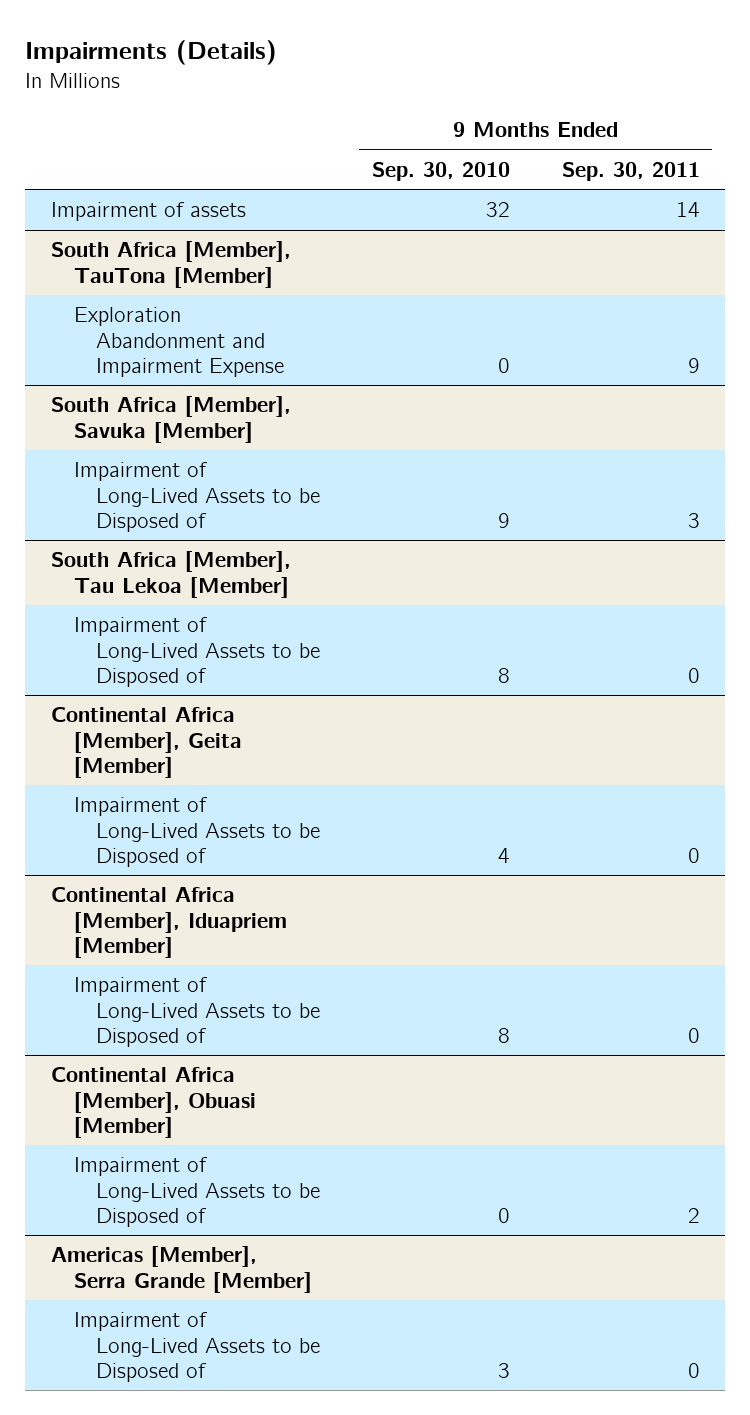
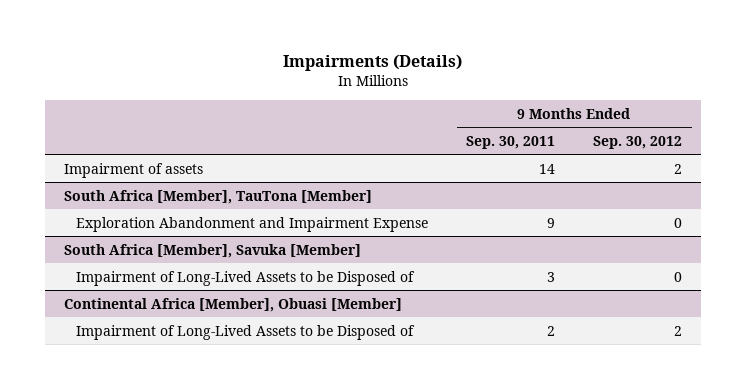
[371,161,510,181] Sep. 30, 2010 -> none
none -> [593,135,683,149] Sep. 30, 2012
[50,551,291,598] South Africa [Member], Tau Lekoa [Member] -> none
[73,617,321,687] Impairment of Long-Lived Assets to be Disposed of -> none
[50,707,242,778] Continental Africa [Member], Geita [Member] -> none
[73,797,321,867] Impairment of Long-Lived Assets to be Disposed of -> none
[50,887,287,958] Continental Africa [Member], Iduapriem [Member] -> none
[73,977,321,1047] Impairment of Long-Lived Assets to be Disposed of -> none
[50,1246,312,1293] Americas [Member], Serra Grande [Member] -> none
[73,1312,321,1382] Impairment of Long-Lived Assets to be Disposed of -> none

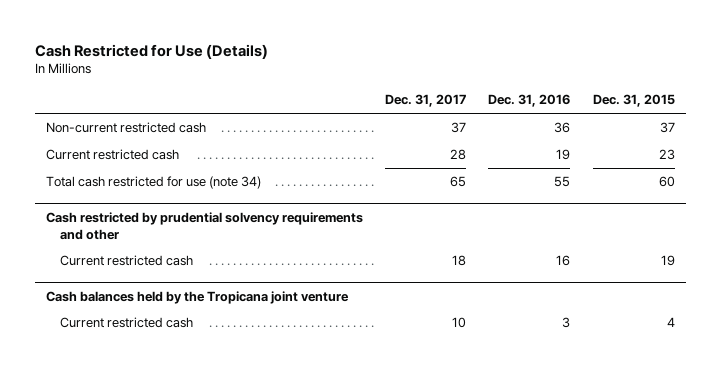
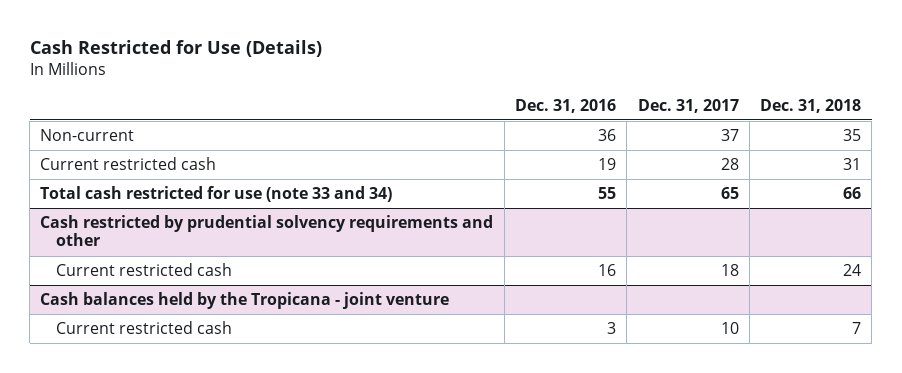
[592,94,675,108] Dec. 31, 2015 -> none
none -> [760,98,862,113] Dec. 31, 2018
[46,122,207,134] Non-current restricted cash -> [40,129,135,142] Non-current
[46,176,262,190] Total cash restricted for use (note 34) -> [40,186,393,203] Total cash restricted for use (note 33 and 34)
[46,290,350,304] Cash balances held by the Tropicana joint venture -> [40,292,450,310] Cash balances held by the Tropicana - joint venture

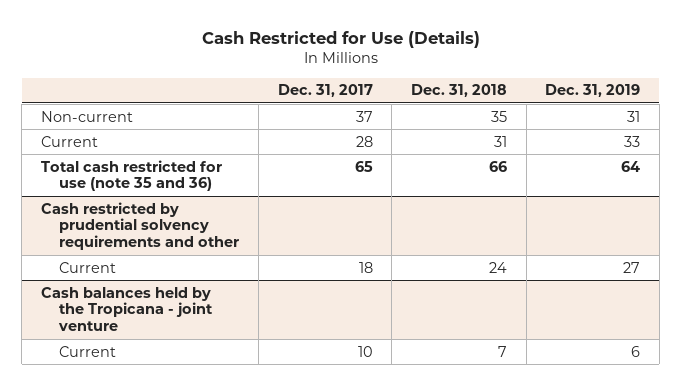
[514,98,616,113] Dec. 31, 2016 -> none
none -> [545,84,641,98] Dec. 31, 2019
[40,157,217,171] Current restricted cash -> [40,135,98,147] Current
[40,186,393,203] Total cash restricted for use (note 33 and 34) -> [40,159,222,192] Total cash restricted for use (note 35 and 36)
[56,263,233,277] Current restricted cash -> [59,261,117,273] Current
[56,321,233,335] Current restricted cash -> [59,345,117,357] Current

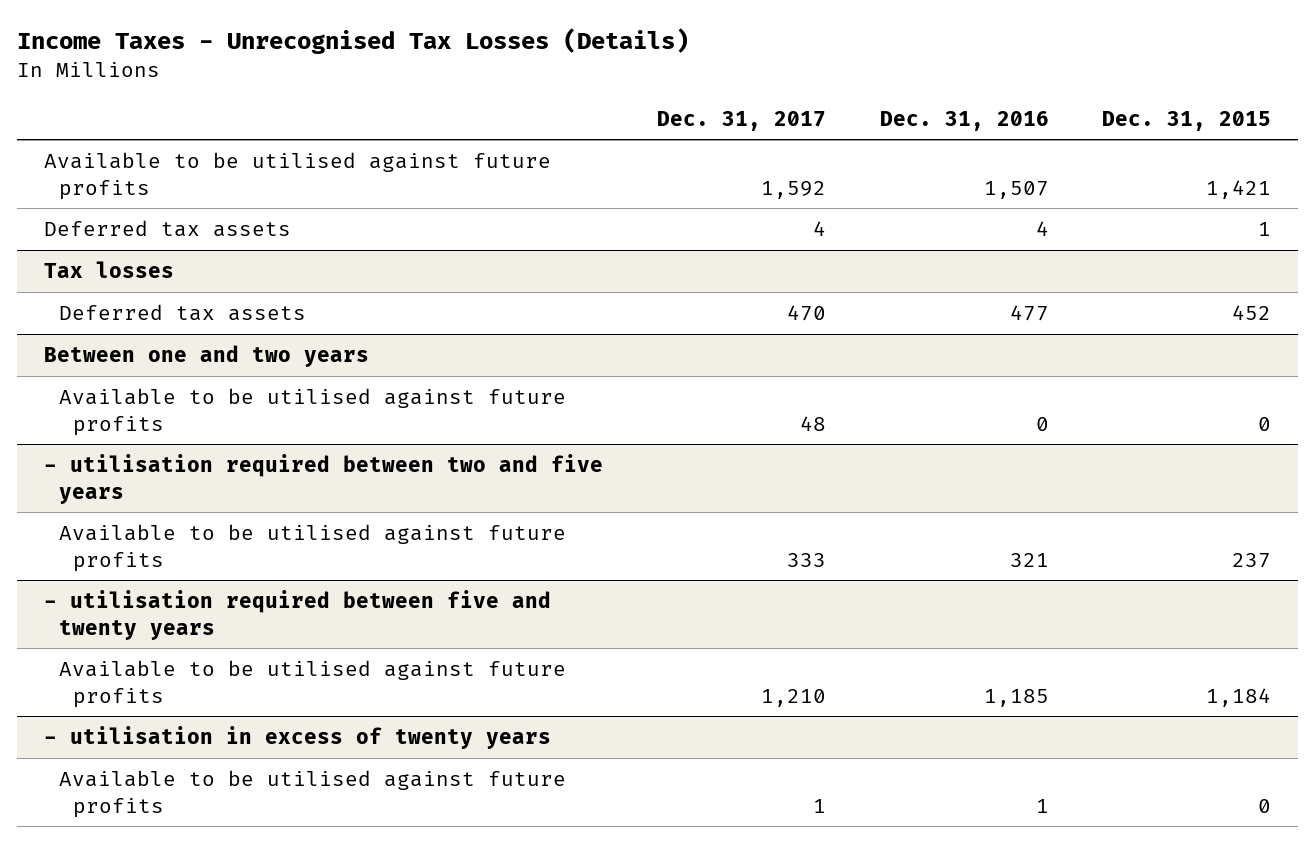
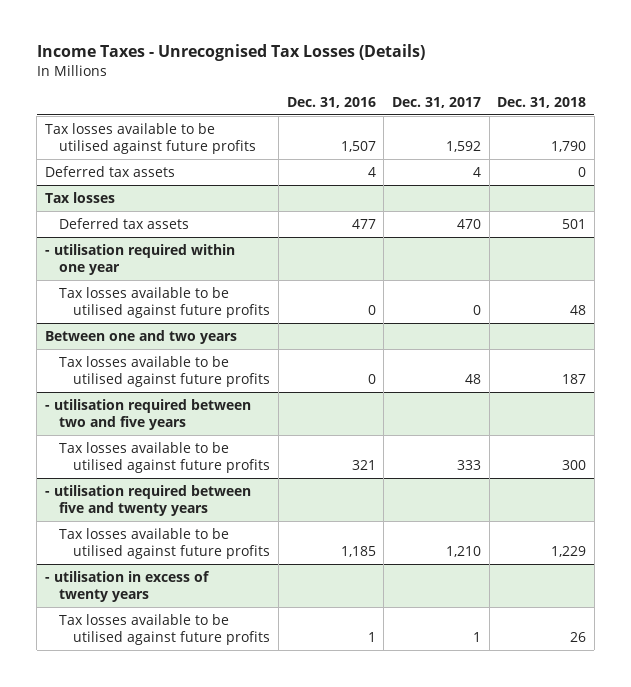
[1102,110,1272,131] Dec. 31, 2015 -> none
none -> [497,96,587,108] Dec. 31, 2018
[43,152,551,200] Available to be utilised against future profits -> [44,122,257,154] Tax losses available to be utilised against future profits
none -> [44,243,235,275] - utilisation required within one year
none -> [59,286,271,318] Tax losses available to be utilised against future profits
[58,388,566,436] Available to be utilised against future profits -> [59,355,271,387] Tax losses available to be utilised against future profits
[58,524,566,572] Available to be utilised against future profits -> [59,441,271,473] Tax losses available to be utilised against future profits
[58,660,566,708] Available to be utilised against future profits -> [59,527,271,559] Tax losses available to be utilised against future profits
[58,770,566,818] Available to be utilised against future profits -> [59,613,271,645] Tax losses available to be utilised against future profits

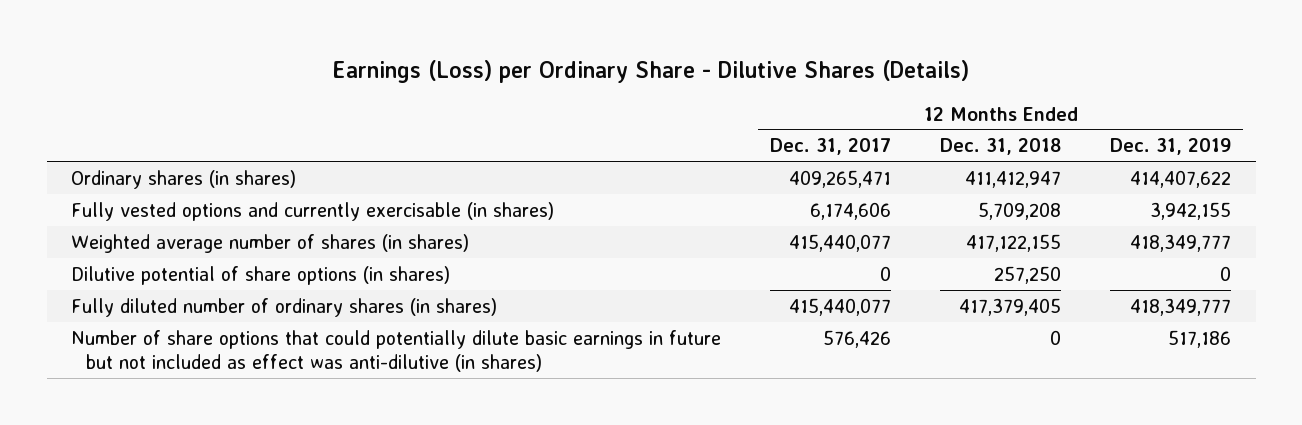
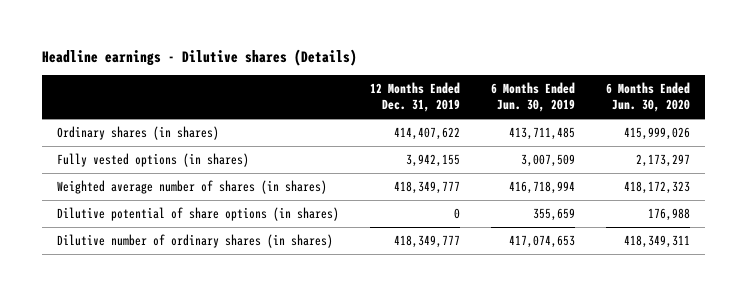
[332,59,970,83] Earnings (Loss) per Ordinary Share - Dilutive Shares (Details) -> [41,48,357,66] Headline earnings - Dilutive shares (Details)
[770,138,892,156] Dec. 31, 2017 -> none
[940,138,1062,156] Dec. 31, 2018 -> none
none -> [490,81,575,113] 6 Months Ended Jun. 30, 2019
none -> [605,81,690,113] 6 Months Ended Jun. 30, 2020
[71,201,555,221] Fully vested options and currently exercisable (in shares) -> [56,152,249,167] Fully vested options (in shares)
[71,329,722,372] Number of share options that could potentially dilute basic earnings in future but not included as effect was anti-dilutive (in shares) -> none
[71,297,498,317] Fully diluted number of ordinary shares (in shares) -> [56,233,333,248] Dilutive number of ordinary shares (in shares)

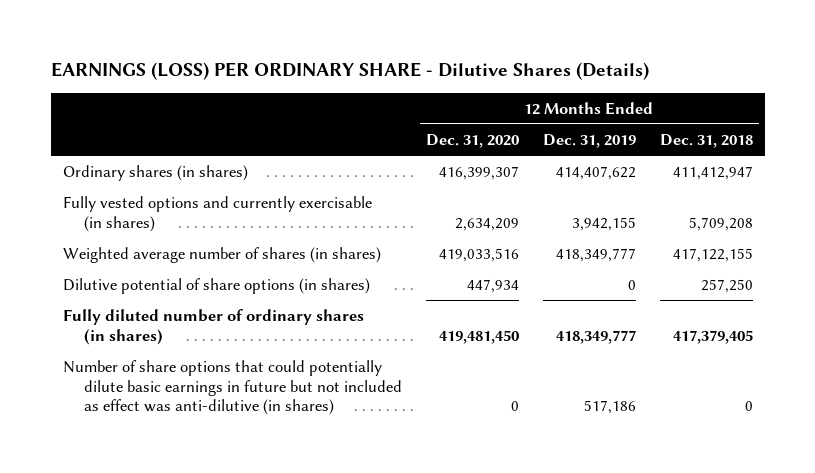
[41,48,357,66] Headline earnings - Dilutive shares (Details) -> [50,62,649,81] EARNINGS (LOSS) PER ORDINARY SHARE - Dilutive Shares (Details)
[490,81,575,113] 6 Months Ended Jun. 30, 2019 -> none
[605,81,690,113] 6 Months Ended Jun. 30, 2020 -> none
none -> [425,133,519,148] Dec. 31, 2020
none -> [659,133,753,148] Dec. 31, 2018
[56,152,249,167] Fully vested options (in shares) -> [62,195,372,232] Fully vested options and currently exercisable (in shares)
[56,233,333,248] Dilutive number of ordinary shares (in shares) -> [62,308,364,345] Fully diluted number of ordinary shares (in shares)
none -> [62,359,402,416] Number of share options that could potentially dilute basic earnings in future but not included as effect was anti-dilutive (in shares)

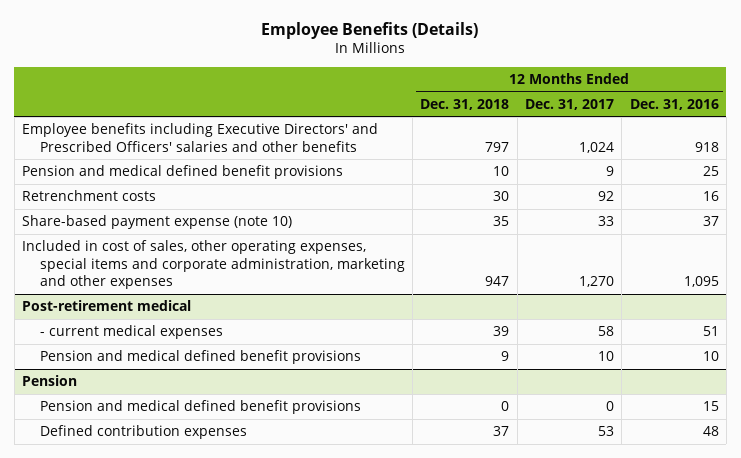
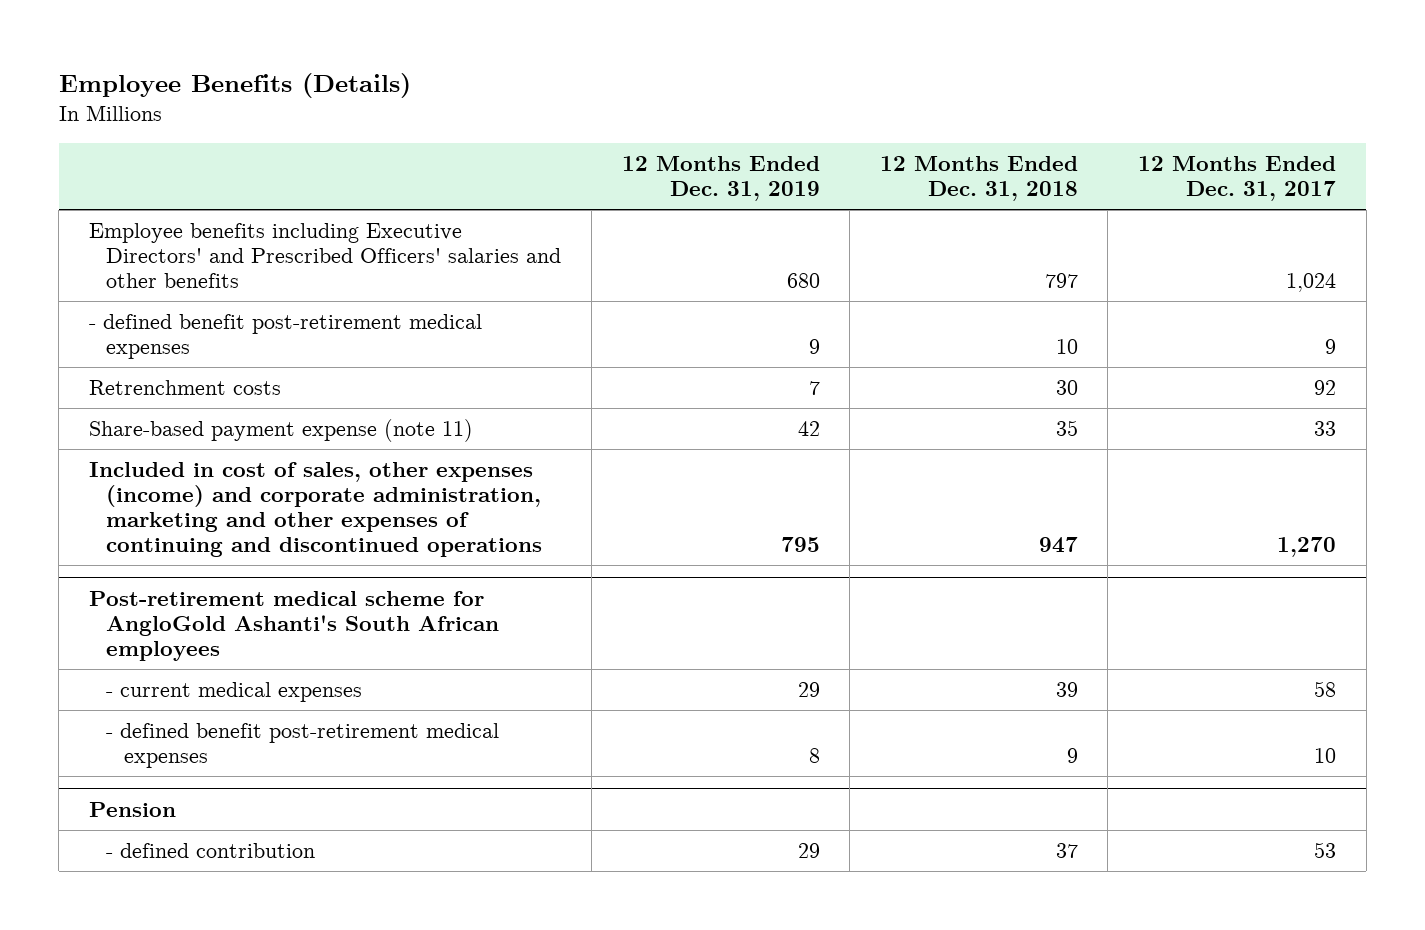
[629,98,719,110] Dec. 31, 2016 -> none
none -> [621,155,820,201] 12 Months Ended Dec. 31, 2019
[22,165,344,180] Pension and medical defined benefit provisions -> [88,314,482,360] - defined benefit post-retirement medical expenses
[22,300,192,312] Post-retirement medical -> none
[22,215,293,230] Share-based payment expense (note 10) -> [88,419,473,443] Share-based payment expense (note 11)
[22,240,405,290] Included in cost of sales, other operating expenses, special items and corporate administration, marketing and other expenses -> [88,462,543,558] Included in cost of sales, other expenses (income) and corporate administration, marketing and other expenses of continuing and discontinued operations
none -> [88,590,500,661] Post-retirement medical scheme for AngloGold Ashanti's South African employees
[39,350,361,365] Pension and medical defined benefit provisions -> [106,723,500,769] - defined benefit post-retirement medical expenses
[39,400,361,415] Pension and medical defined benefit provisions -> none
[39,425,247,440] Defined contribution expenses -> [106,843,316,859] - defined contribution

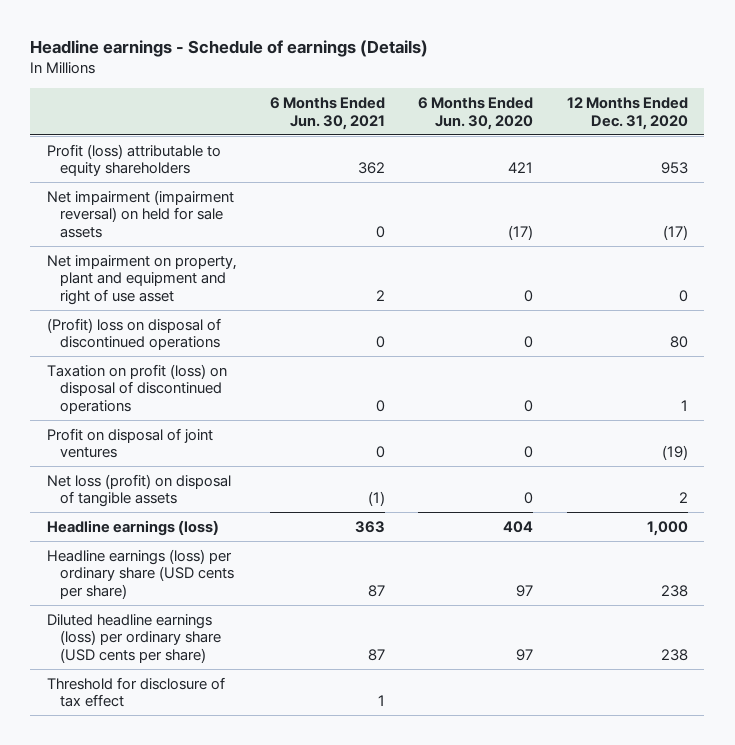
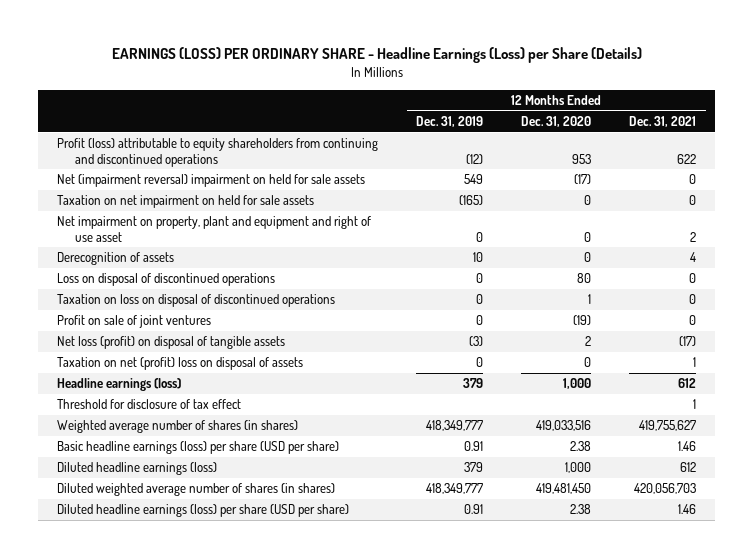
[30,40,429,58] Headline earnings - Schedule of earnings (Details) -> [111,46,642,63] EARNINGS (LOSS) PER ORDINARY SHARE - Headline Earnings (Loss) per Share (Details)
[270,97,386,130] 6 Months Ended Jun. 30, 2021 -> none
[418,97,534,130] 6 Months Ended Jun. 30, 2020 -> none
none -> [416,116,484,128] Dec. 31, 2019
none -> [629,116,697,128] Dec. 31, 2021
[46,143,221,177] Profit (loss) attributable to equity shareholders -> [57,138,379,167] Profit (loss) attributable to equity shareholders from continuing and discontinued operations
[46,189,234,238] Net impairment (impairment reversal) on held for sale assets -> [57,174,366,188] Net (impairment reversal) impairment on held for sale assets
none -> [57,195,315,209] Taxation on net impairment on held for sale assets
none -> [57,252,175,266] Derecognition of assets
[46,317,221,351] (Profit) loss on disposal of discontinued operations -> [57,273,276,287] Loss on disposal of discontinued operations
[46,363,227,414] Taxation on profit (loss) on disposal of discontinued operations -> [57,294,336,308] Taxation on loss on disposal of discontinued operations
[46,427,213,459] Profit on disposal of joint ventures -> [57,315,212,329] Profit on sale of joint ventures
none -> [57,357,304,371] Taxation on net (profit) loss on disposal of assets
[46,548,235,599] Headline earnings (loss) per ordinary share (USD cents per share) -> none
[46,613,222,663] Diluted headline earnings (loss) per ordinary share (USD cents per share) -> none
none -> [57,420,299,434] Weighted average number of shares (in shares)
none -> [57,441,340,455] Basic headline earnings (loss) per share (USD per share)
none -> [57,462,218,476] Diluted headline earnings (loss)
none -> [57,483,336,497] Diluted weighted average number of shares (in shares)
none -> [57,504,350,518] Diluted headline earnings (loss) per share (USD per share)

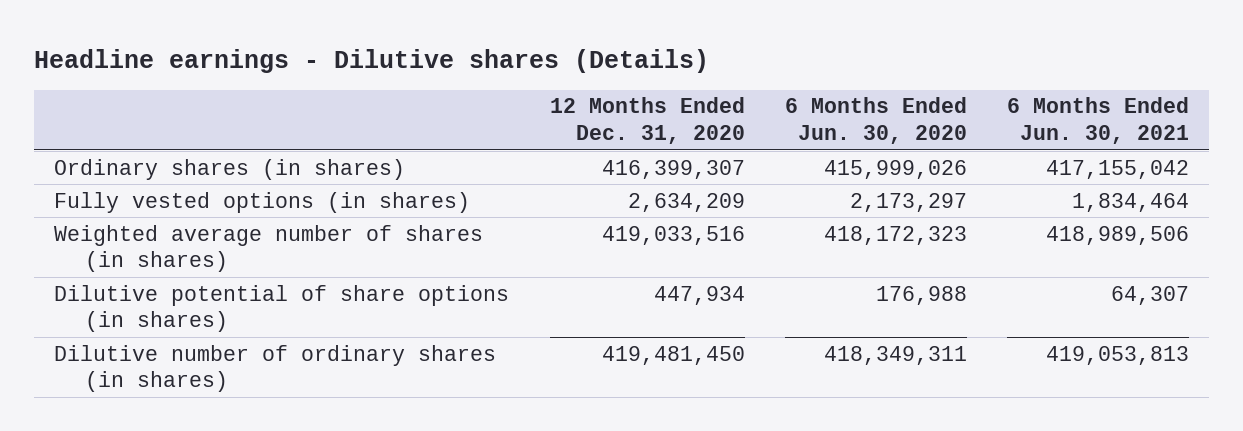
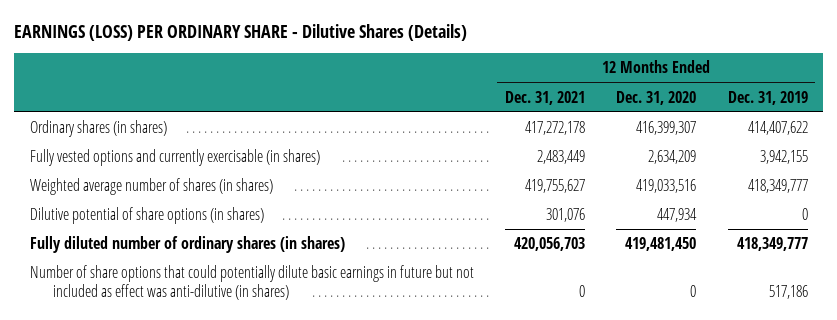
[34,48,710,73] Headline earnings - Dilutive shares (Details) -> [13,23,467,41] EARNINGS (LOSS) PER ORDINARY SHARE - Dilutive Shares (Details)
[784,97,967,145] 6 Months Ended Jun. 30, 2020 -> none
[1006,97,1189,145] 6 Months Ended Jun. 30, 2021 -> none
none -> [504,90,585,105] Dec. 31, 2021
none -> [727,90,808,105] Dec. 31, 2019
[54,191,471,213] Fully vested options (in shares) -> [29,149,320,167] Fully vested options and currently exercisable (in shares)
[54,344,497,393] Dilutive number of ordinary shares (in shares) -> [29,236,345,254] Fully diluted number of ordinary shares (in shares)
none -> [29,265,474,300] Number of share options that could potentially dilute basic earnings in future but not included as effect was anti-dilutive (in shares)

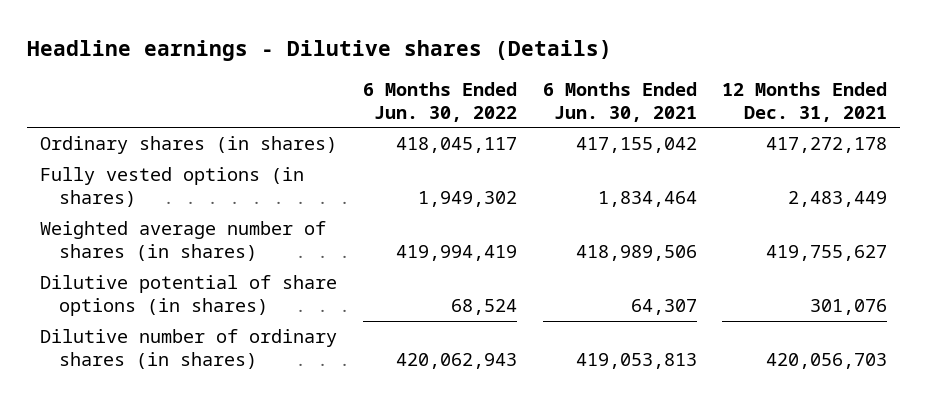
[13,23,467,41] EARNINGS (LOSS) PER ORDINARY SHARE - Dilutive Shares (Details) -> [27,39,613,61] Headline earnings - Dilutive shares (Details)
[616,90,697,105] Dec. 31, 2020 -> none
[727,90,808,105] Dec. 31, 2019 -> none
none -> [362,81,517,122] 6 Months Ended Jun. 30, 2022
none -> [542,81,697,122] 6 Months Ended Jun. 30, 2021
[29,149,320,167] Fully vested options and currently exercisable (in shares) -> [40,166,305,207] Fully vested options (in shares)
[29,265,474,300] Number of share options that could potentially dilute basic earnings in future but not included as effect was anti-dilutive (in shares) -> none
[29,236,345,254] Fully diluted number of ordinary shares (in shares) -> [40,328,338,369] Dilutive number of ordinary shares (in shares)

